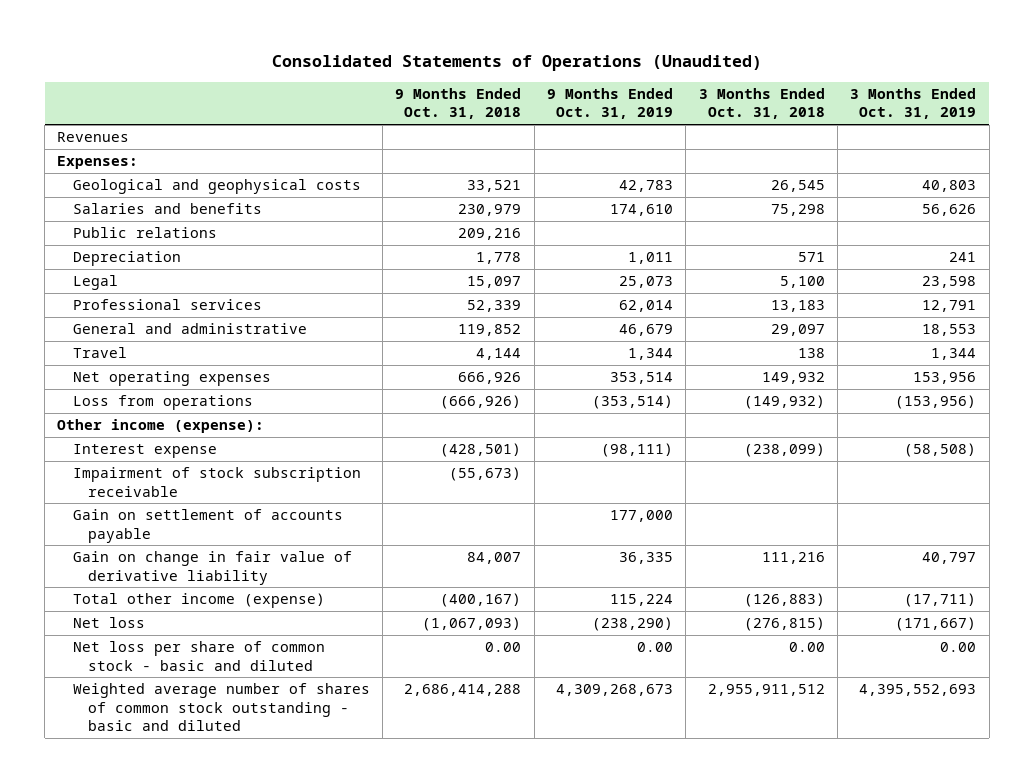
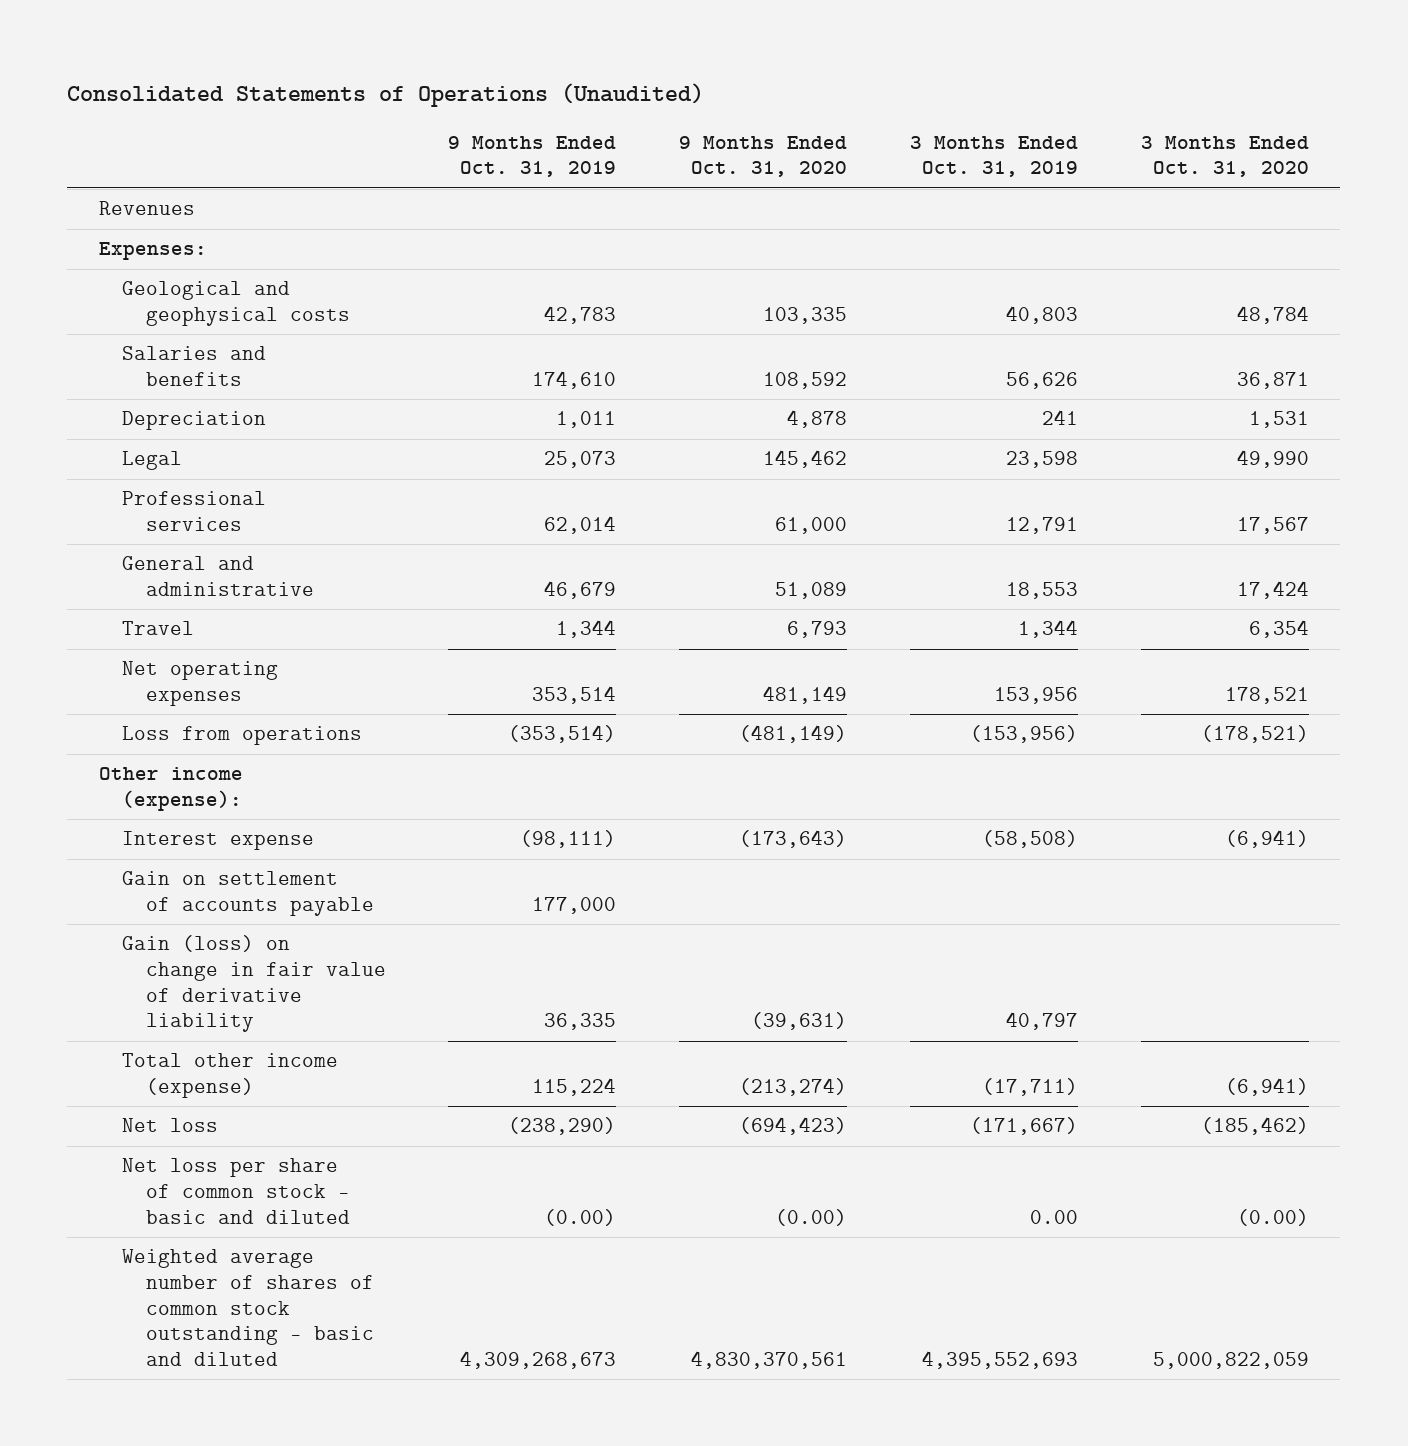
[395,88,522,120] 9 Months Ended Oct. 31, 2018 -> none
[698,88,825,120] 3 Months Ended Oct. 31, 2018 -> none
none -> [679,135,848,178] 9 Months Ended Oct. 31, 2020
none -> [1141,135,1310,178] 3 Months Ended Oct. 31, 2020
[72,227,217,239] Public relations -> none
[72,467,361,497] Impairment of stock subscription receivable -> none
[72,551,352,585] Gain on change in fair value of derivative liability -> [122,935,386,1033] Gain (loss) on change in fair value of derivative liability
[636,642,673,653] 0.00 -> [544,1208,617,1226] (0.00)

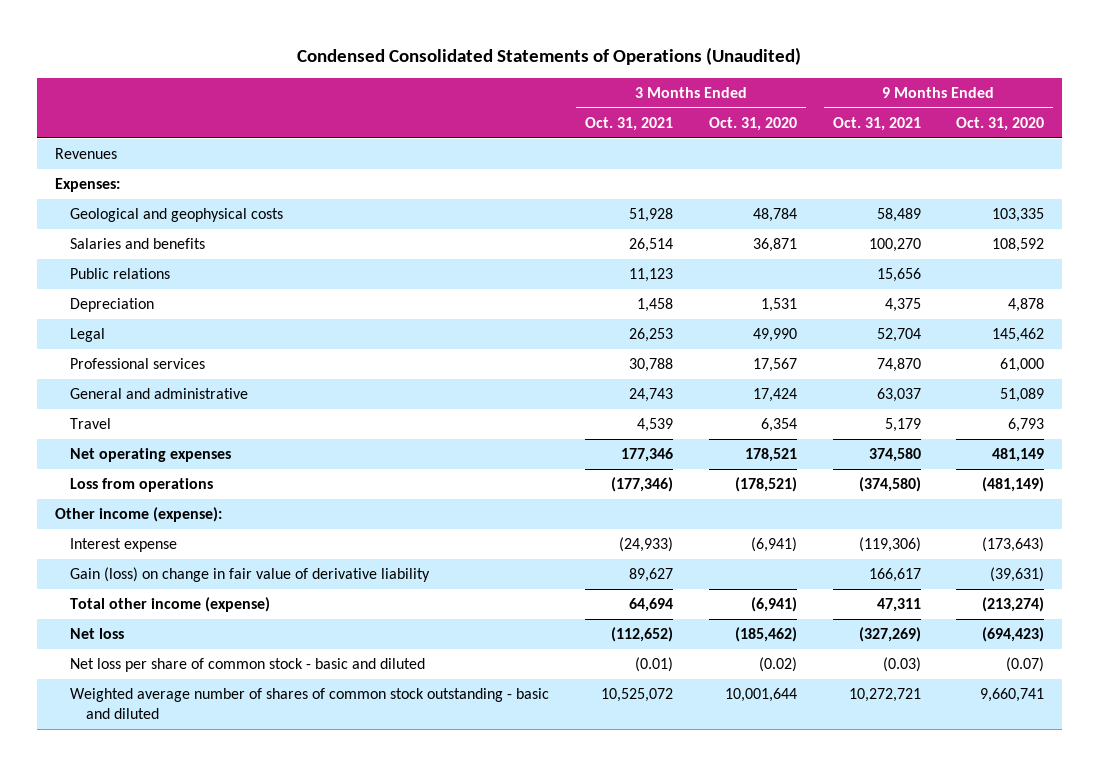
[67,82,705,107] Consolidated Statements of Operations (Unaudited) -> [297,46,802,65] Condensed Consolidated Statements of Operations (Unaudited)
[448,135,617,178] 9 Months Ended Oct. 31, 2019 -> none
[910,135,1079,178] 3 Months Ended Oct. 31, 2019 -> none
none -> [585,117,674,132] Oct. 31, 2021
none -> [832,117,921,132] Oct. 31, 2021
none -> [70,268,171,280] Public relations
[122,871,374,917] Gain on settlement of accounts payable -> none
[775,1208,848,1226] (0.00) -> [1006,657,1045,673] (0.07)
[1237,1208,1310,1226] (0.00) -> [758,657,797,673] (0.02)
[691,1351,848,1370] 4,830,370,561 -> [980,688,1045,703] 9,660,741
[1153,1352,1310,1370] 5,000,822,059 -> [724,688,797,703] 10,001,644

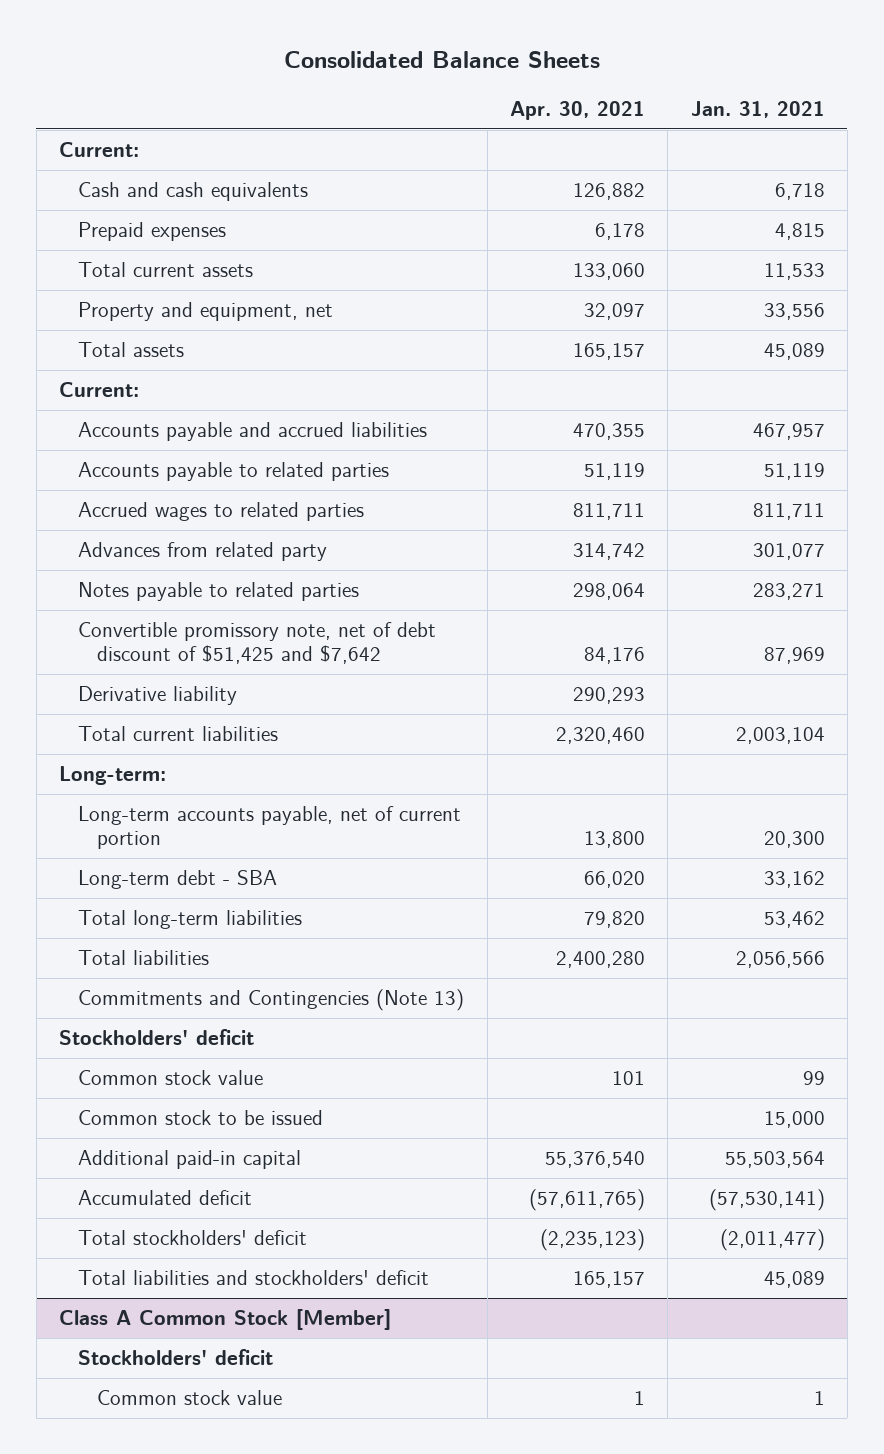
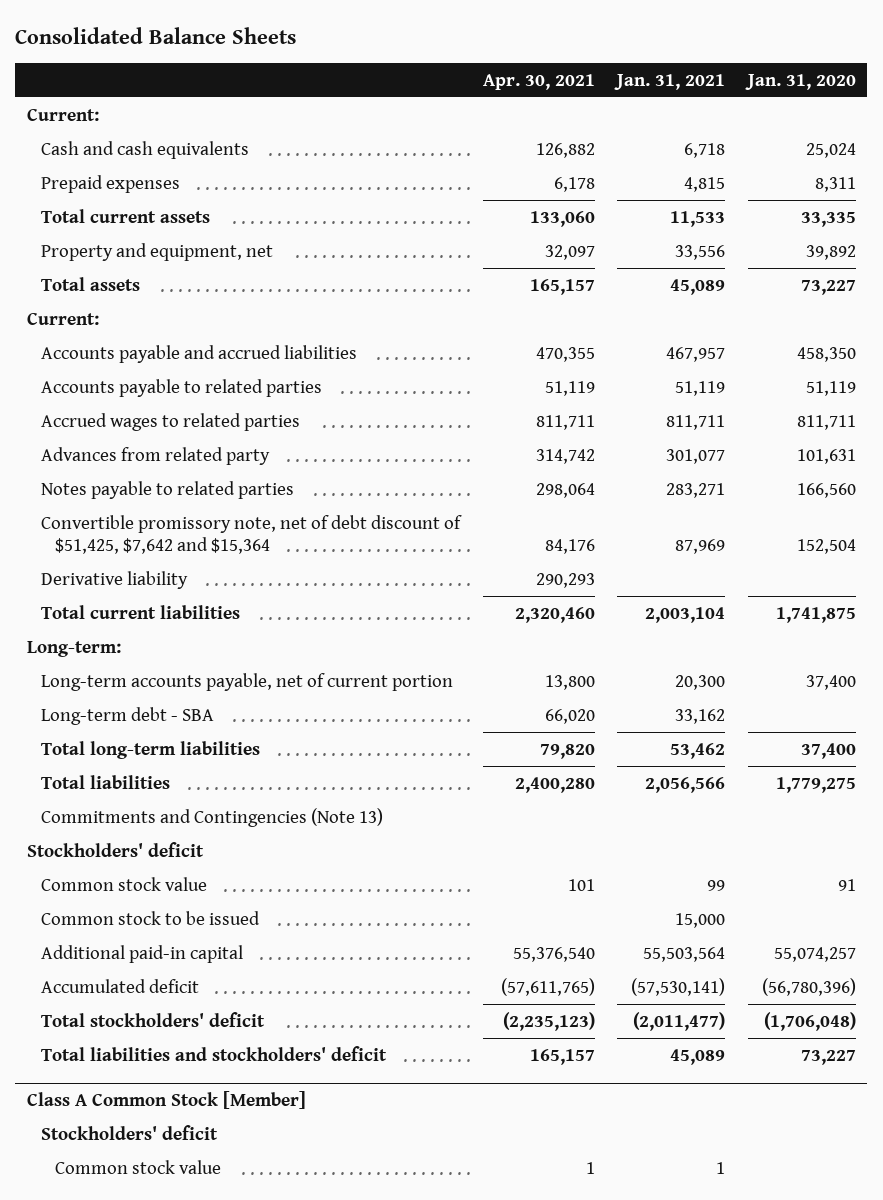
none -> [744,73,856,90] Jan. 31, 2020
[78,622,437,665] Convertible promissory note, net of debt discount of $51,425 and $7,642 -> [41,514,463,555] Convertible promissory note, net of debt discount of $51,425, $7,642 and $15,364

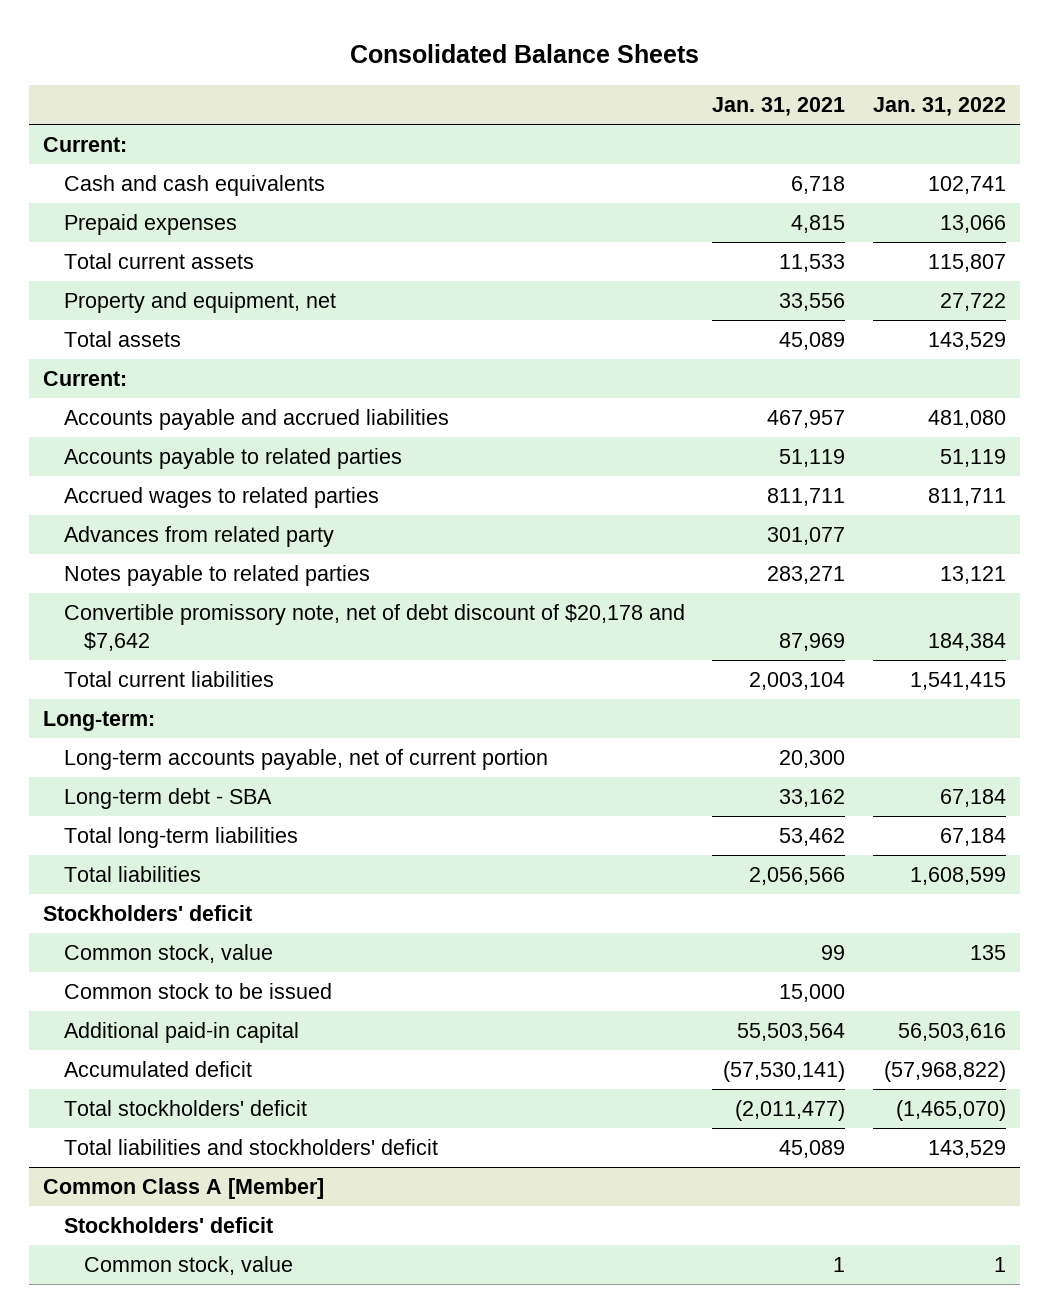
[482,73,595,90] Apr. 30, 2021 -> none
[744,73,856,90] Jan. 31, 2020 -> none
none -> [872,97,1006,117] Jan. 31, 2022
[41,570,189,589] Derivative liability -> none
[41,514,463,555] Convertible promissory note, net of debt discount of $51,425, $7,642 and $15,364 -> [63,604,685,651] Convertible promissory note, net of debt discount of $20,178 and $7,642
[41,807,384,827] Commitments and Contingencies (Note 13) -> none
[41,876,208,891] Common stock value -> [63,944,273,964] Common stock, value
[26,1090,306,1109] Class A Common Stock [Member] -> [43,1178,325,1200] Common Class A [Member]
[55,1159,222,1174] Common stock value -> [84,1256,294,1276] Common stock, value

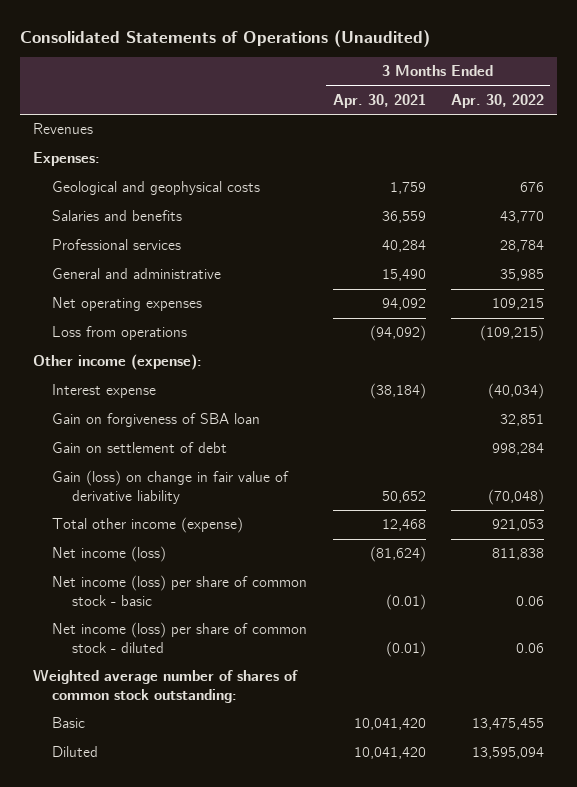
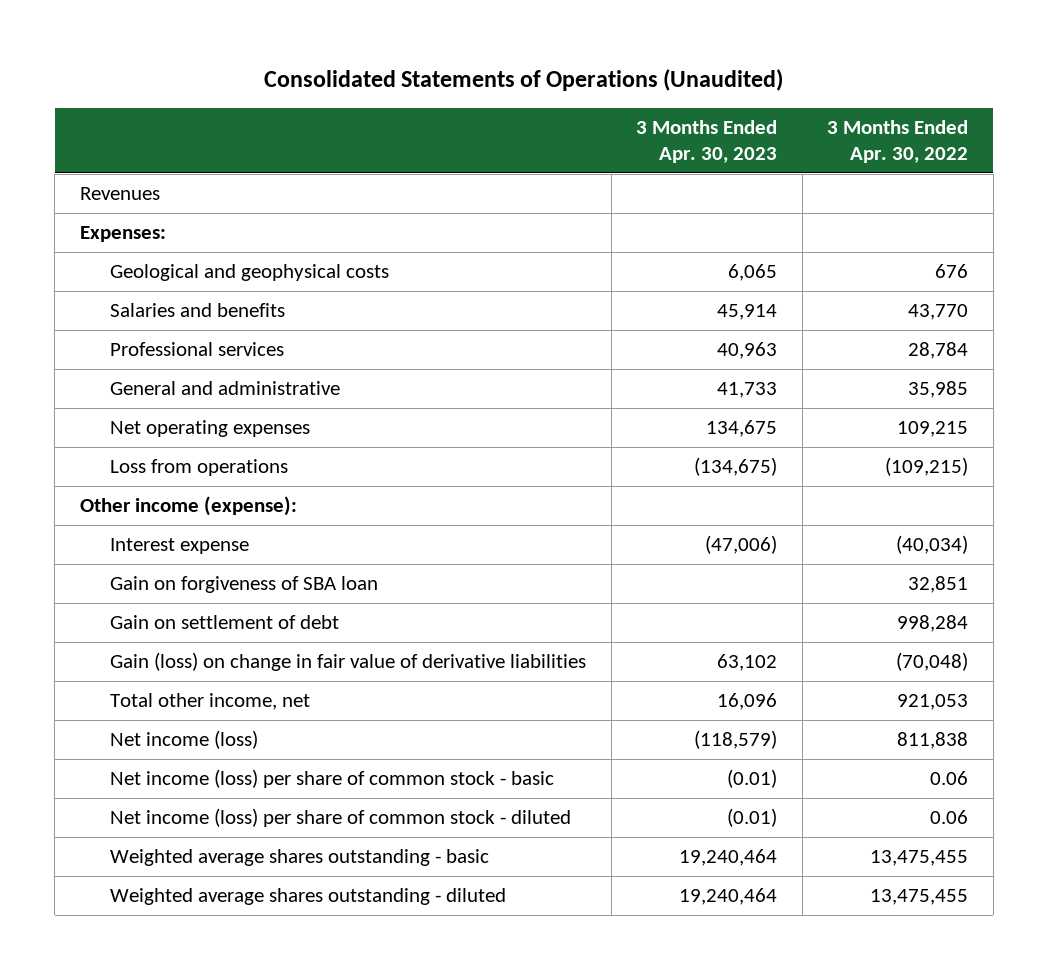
[332,94,426,109] Apr. 30, 2021 -> none
none -> [636,119,778,164] 3 Months Ended Apr. 30, 2023
[52,470,290,504] Gain (loss) on change in fair value of derivative liability -> [110,652,587,672] Gain (loss) on change in fair value of derivative liabilities
[52,517,244,534] Total other income (expense) -> [110,693,311,711] Total other income, net
[33,669,299,703] Weighted average number of shares of common stock outstanding: -> none
[52,717,86,729] Basic -> [110,849,490,867] Weighted average shares outstanding - basic
[52,746,99,758] Diluted -> [110,888,507,906] Weighted average shares outstanding - diluted
[472,747,545,760] 13,595,094 -> [870,889,969,906] 13,475,455

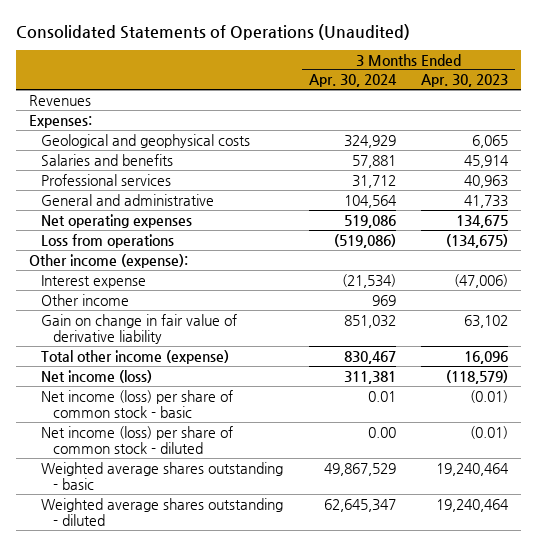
[827,119,969,164] 3 Months Ended Apr. 30, 2022 -> none
none -> [308,74,397,88] Apr. 30, 2024
[110,576,379,594] Gain on forgiveness of SBA loan -> none
[110,615,340,630] Gain on settlement of debt -> none
none -> [41,293,130,306] Other income
[110,652,587,672] Gain (loss) on change in fair value of derivative liabilities -> [41,313,238,344] Gain on change in fair value of derivative liability
[110,693,311,711] Total other income, net -> [41,349,230,364] Total other income (expense)

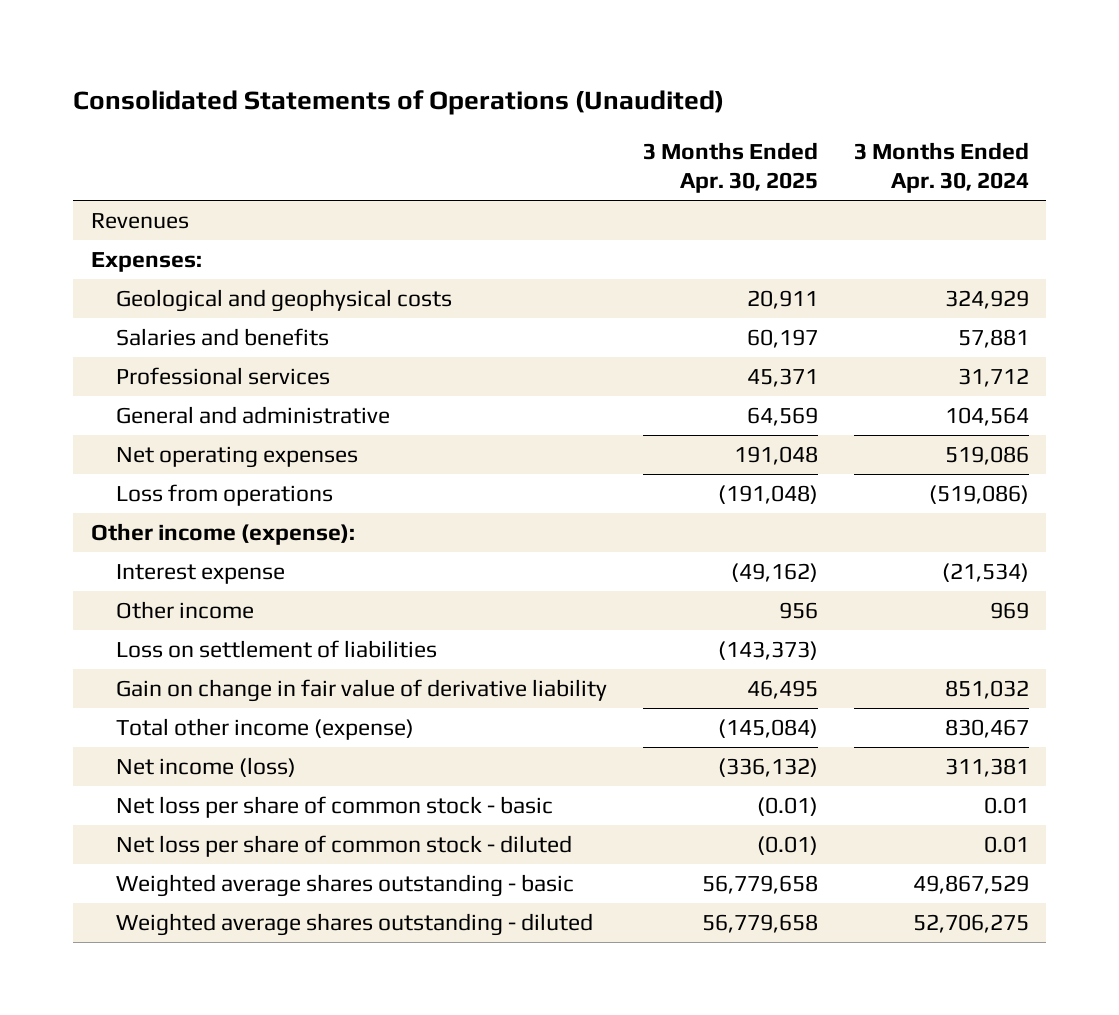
[421,74,509,88] Apr. 30, 2023 -> none
none -> [642,141,818,194] 3 Months Ended Apr. 30, 2025
none -> [116,640,438,659] Loss on settlement of liabilities
[41,389,234,418] Net income (loss) per share of common stock - basic -> [116,796,554,819] Net loss per share of common stock - basic
[41,425,234,454] Net income (loss) per share of common stock - diluted -> [116,835,573,858] Net loss per share of common stock - diluted
[367,426,396,438] 0.00 -> [983,836,1029,854] 0.01
[323,498,396,512] 62,645,347 -> [912,914,1029,934] 52,706,275

